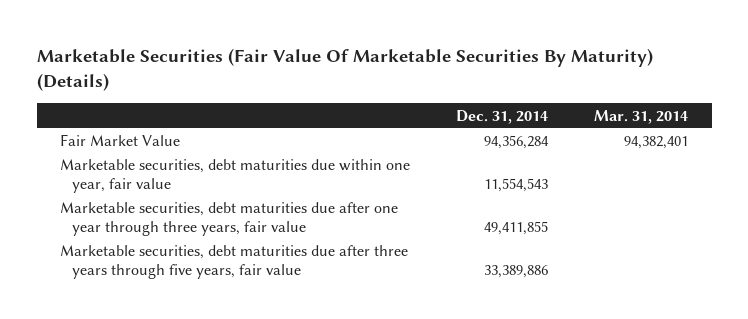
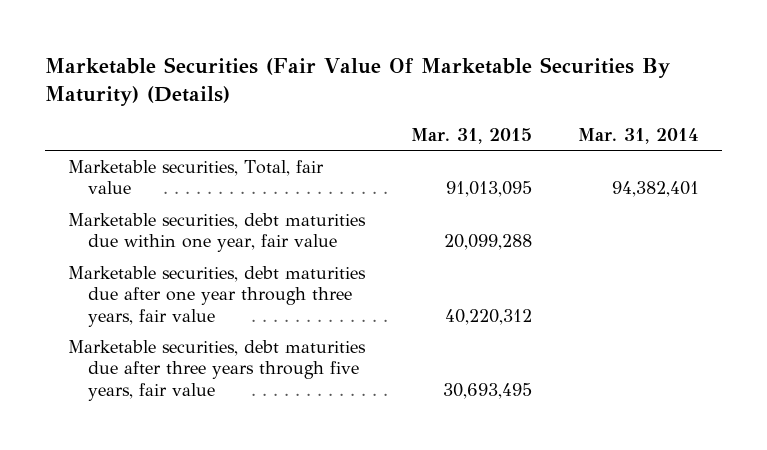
[456,109,549,124] Dec. 31, 2014 -> none
none -> [410,127,532,144] Mar. 31, 2015
[59,134,180,147] Fair Market Value -> [67,159,324,195] Marketable securities, Total, fair value

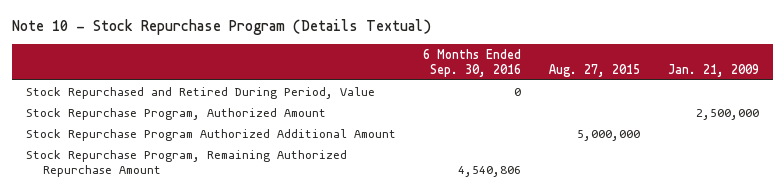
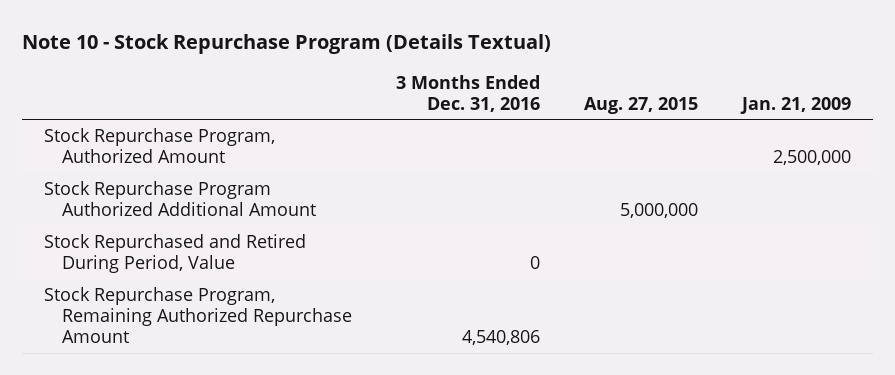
[423,48,522,77] 6 Months Ended Sep. 30, 2016 -> none
none -> [395,74,540,112] 3 Months Ended Dec. 31, 2016
[25,86,375,99] Stock Repurchased and Retired During Period, Value -> [43,234,306,274] Stock Repurchased and Retired During Period, Value

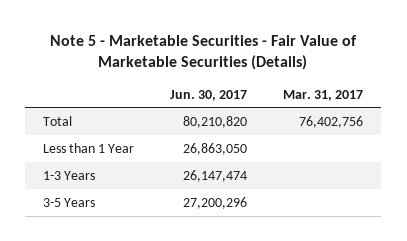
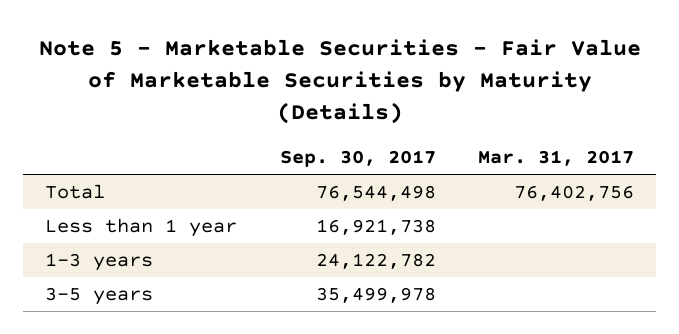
[50,35,358,71] Note 5 - Marketable Securities - Fair Value of Marketable Securities (Details) -> [38,39,641,125] Note 5 - Marketable Securities - Fair Value of Marketable Securities by Maturity (Details)
[170,89,248,101] Jun. 30, 2017 -> none
none -> [279,150,436,168] Sep. 30, 2017
[43,142,135,153] Less than 1 Year -> [44,218,237,238] Less than 1 year
[43,170,96,180] 1-3 Years -> [44,253,153,272] 1-3 years
[43,197,96,207] 3-5 Years -> [44,287,153,306] 3-5 years

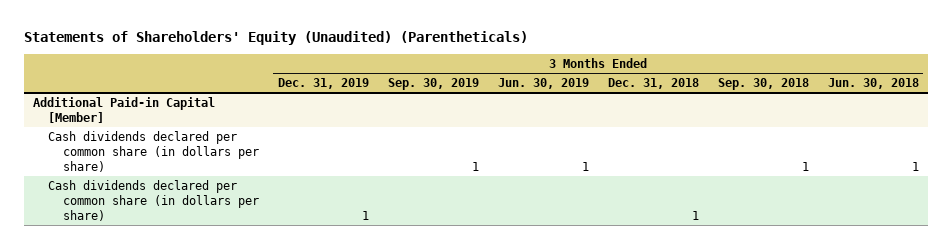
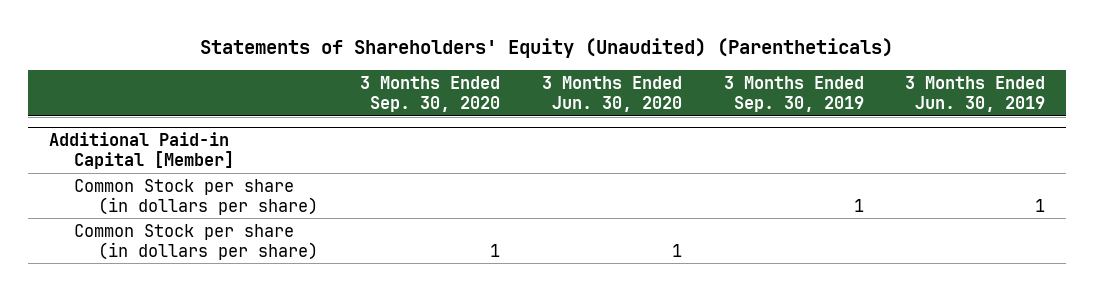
[277,78,369,90] Dec. 31, 2019 -> none
[607,78,699,90] Dec. 31, 2018 -> none
[717,78,809,91] Sep. 30, 2018 -> none
[827,78,919,90] Jun. 30, 2018 -> none
none -> [359,75,500,113] 3 Months Ended Sep. 30, 2020
none -> [541,75,682,113] 3 Months Ended Jun. 30, 2020
[47,130,259,173] Cash dividends declared per common share (in dollars per share) -> [73,178,318,215] Common Stock per share (in dollars per share)
[47,179,259,222] Cash dividends declared per common share (in dollars per share) -> [73,223,318,260] Common Stock per share (in dollars per share)

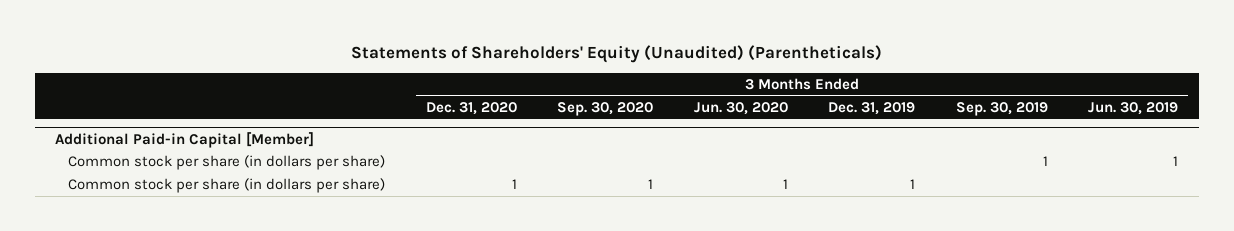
none -> [425,101,517,115] Dec. 31, 2020
none -> [828,101,916,115] Dec. 31, 2019
[73,178,318,215] Common Stock per share (in dollars per share) -> [68,155,386,171] Common stock per share (in dollars per share)
[73,223,318,260] Common Stock per share (in dollars per share) -> [68,178,386,194] Common stock per share (in dollars per share)

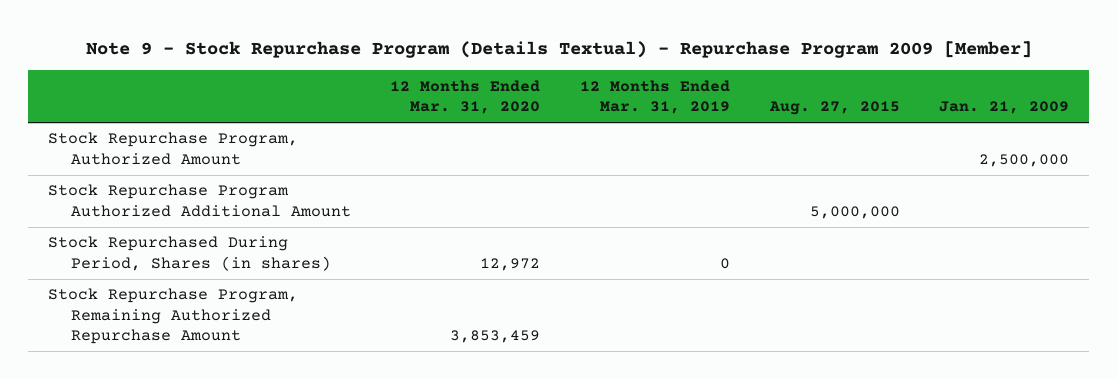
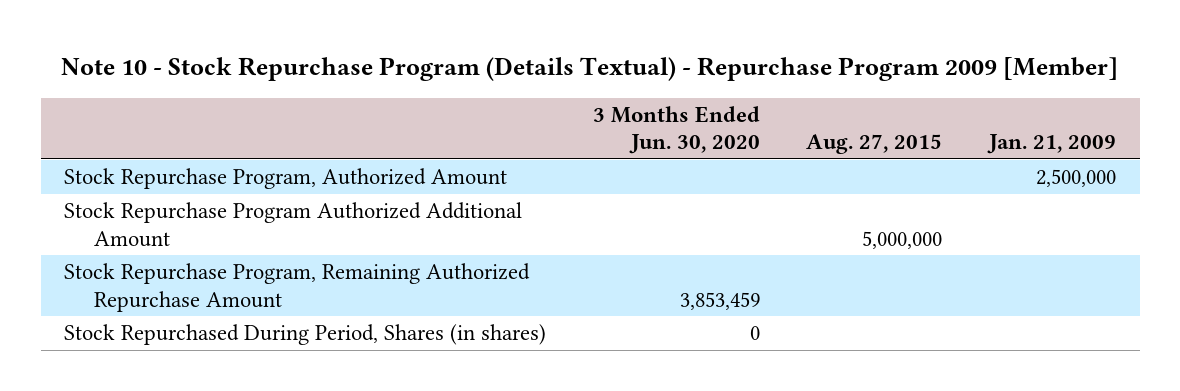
[85,40,1032,58] Note 9 - Stock Repurchase Program (Details Textual) - Repurchase Program 2009 [Member] -> [61,57,1119,82] Note 10 - Stock Repurchase Program (Details Textual) - Repurchase Program 2009 [Member]
[390,79,541,115] 12 Months Ended Mar. 31, 2020 -> none
[579,79,730,115] 12 Months Ended Mar. 31, 2019 -> none
none -> [592,105,760,155] 3 Months Ended Jun. 30, 2020
[48,236,331,271] Stock Repurchased During Period, Shares (in shares) -> [63,324,546,346] Stock Repurchased During Period, Shares (in shares)

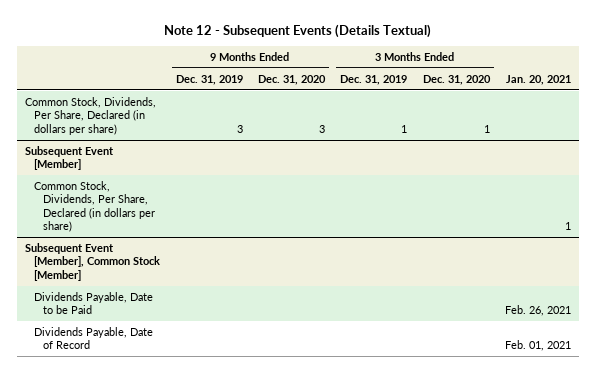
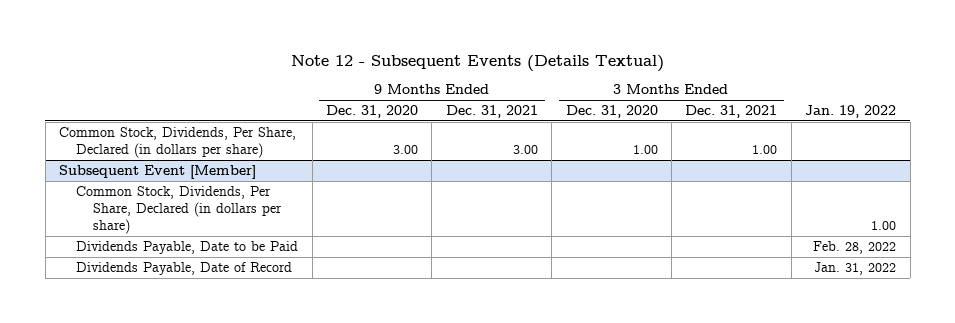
[175,74,243,85] Dec. 31, 2019 -> none
[340,74,408,85] Dec. 31, 2019 -> none
[506,74,572,85] Jan. 20, 2021 -> none
none -> [445,105,538,119] Dec. 31, 2021
none -> [685,105,778,119] Dec. 31, 2021
none -> [805,105,897,119] Jan. 19, 2022
[318,124,325,133] 3 -> [392,145,418,155] 3.00
[483,124,490,133] 1 -> [632,145,658,155] 1.00
[25,242,161,281] Subsequent Event [Member], Common Stock [Member] -> none
[34,291,154,315] Dividends Payable, Date to be Paid -> none
[34,326,154,350] Dividends Payable, Date of Record -> none
none -> [76,240,299,254] Dividends Payable, Date to be Paid
none -> [76,261,293,275] Dividends Payable, Date of Record

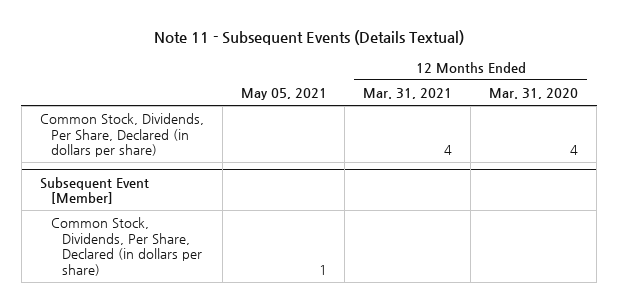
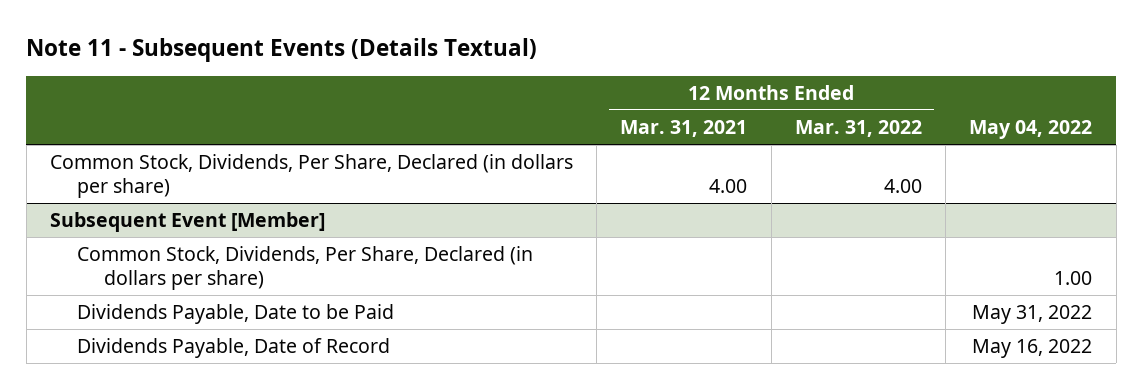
[240,88,327,101] May 05, 2021 -> none
[489,88,579,100] Mar. 31, 2020 -> none
none -> [794,119,922,137] Mar. 31, 2022
none -> [969,119,1093,139] May 04, 2022
[444,145,453,156] 4 -> [709,179,748,194] 4.00
none -> [76,304,394,325] Dividends Payable, Date to be Paid
none -> [76,338,390,359] Dividends Payable, Date of Record

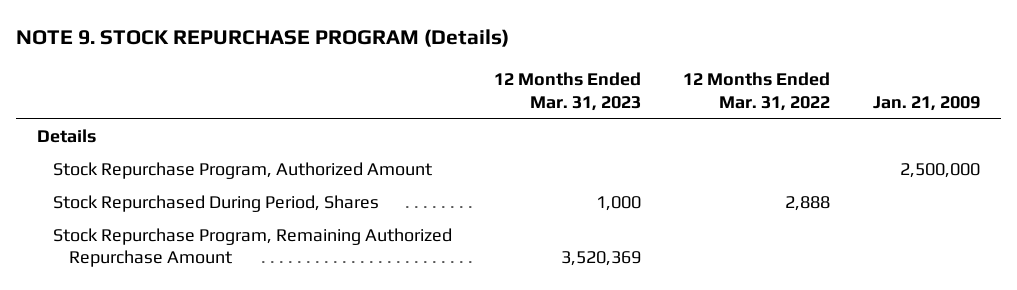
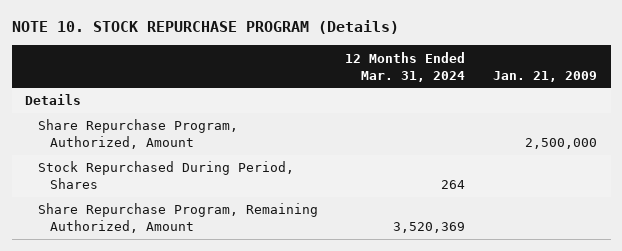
[15,29,509,48] NOTE 9. STOCK REPURCHASE PROGRAM (Details) -> [11,20,399,35] NOTE 10. STOCK REPURCHASE PROGRAM (Details)
[494,71,642,111] 12 Months Ended Mar. 31, 2023 -> none
[683,71,831,111] 12 Months Ended Mar. 31, 2022 -> none
none -> [345,51,466,82] 12 Months Ended Mar. 31, 2024
[52,161,432,179] Stock Repurchase Program, Authorized Amount -> [37,119,238,150] Share Repurchase Program, Authorized, Amount
[52,227,452,268] Stock Repurchase Program, Remaining Authorized Repurchase Amount -> [37,203,318,234] Share Repurchase Program, Remaining Authorized, Amount

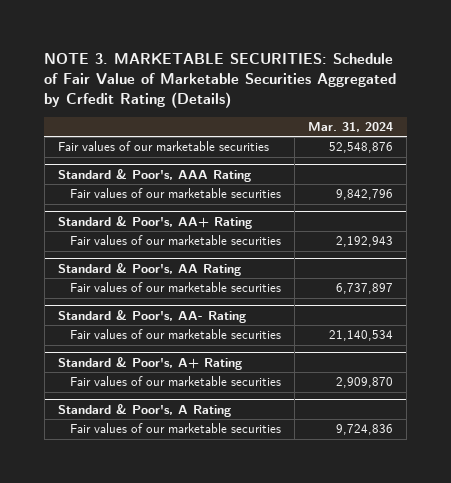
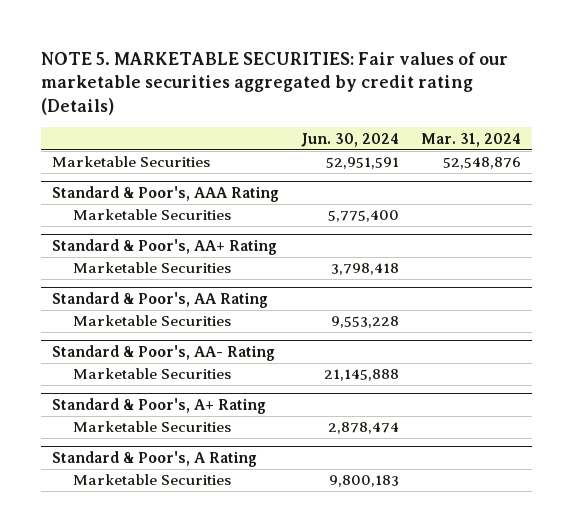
[44,53,397,108] NOTE 3. MARKETABLE SECURITIES: Schedule of Fair Value of Marketable Securities Aggregated by Crfedit Rating (Details) -> [40,51,508,116] NOTE 5. MARKETABLE SECURITIES: Fair values of our marketable securities aggregated by credit rating (Details)
none -> [301,132,400,147] Jun. 30, 2024
[57,141,269,152] Fair values of our marketable securities -> [52,156,211,168] Marketable Securities
[69,188,281,199] Fair values of our marketable securities -> none
none -> [73,209,232,221] Marketable Securities
[69,235,281,246] Fair values of our marketable securities -> none
none -> [73,262,232,274] Marketable Securities
[69,282,281,293] Fair values of our marketable securities -> none
none -> [73,315,232,327] Marketable Securities
[69,329,281,340] Fair values of our marketable securities -> none
none -> [73,368,232,380] Marketable Securities
[69,376,281,387] Fair values of our marketable securities -> none
none -> [73,421,232,433] Marketable Securities
[69,423,281,434] Fair values of our marketable securities -> none
none -> [73,474,232,486] Marketable Securities

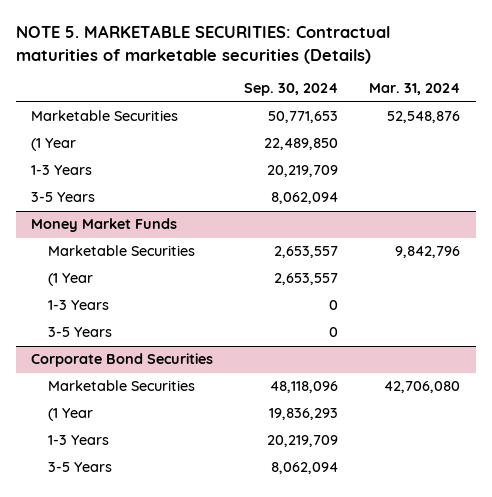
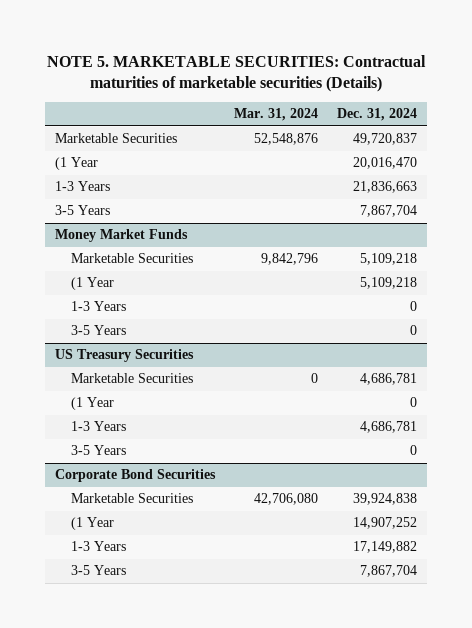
[244,83,339,97] Sep. 30, 2024 -> none
none -> [337,108,418,122] Dec. 31, 2024
none -> [54,349,194,363] US Treasury Securities
none -> [71,373,194,384] Marketable Securities
none -> [71,397,115,411] (1 Year
none -> [71,421,127,432] 1-3 Years
none -> [71,445,127,456] 3-5 Years

